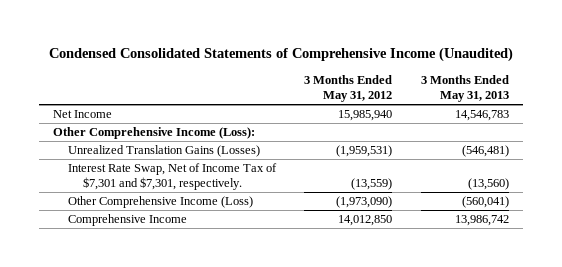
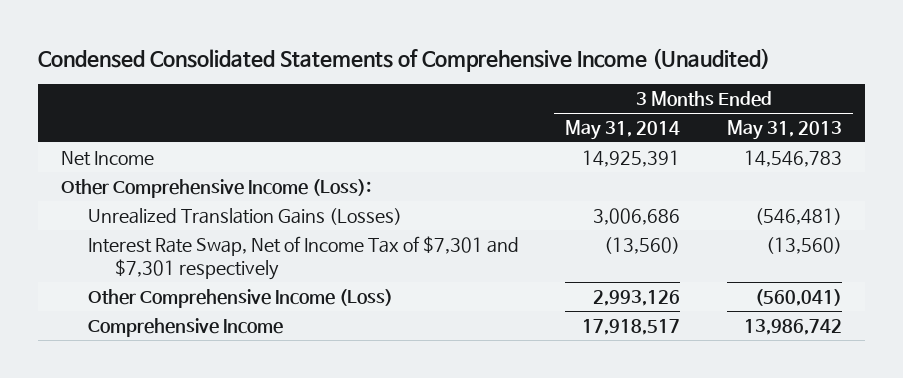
[304,75,393,103] 3 Months Ended May 31, 2012 -> none
none -> [565,119,681,140] May 31, 2014
[67,163,277,191] Interest Rate Swap, Net of Income Tax of $7,301 and $7,301, respectively. -> [87,235,519,280] Interest Rate Swap, Net of Income Tax of $7,301 and $7,301 respectively

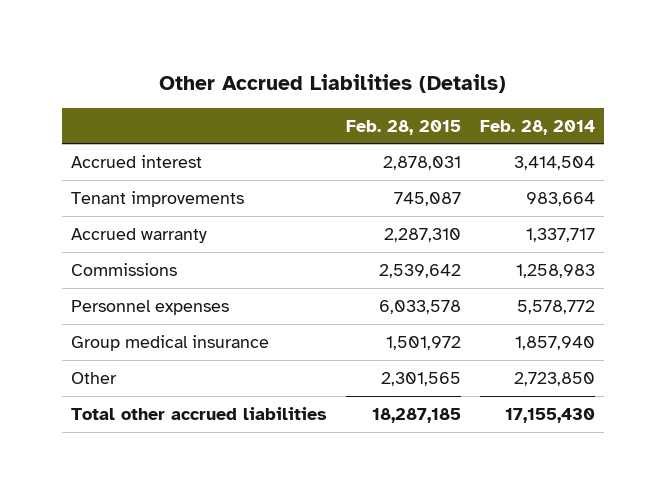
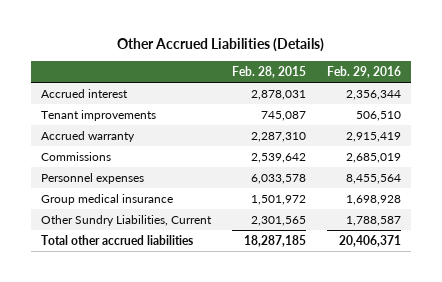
[479,119,595,135] Feb. 28, 2014 -> none
none -> [326,65,401,78] Feb. 29, 2016
[71,371,118,384] Other -> [41,214,213,226] Other Sundry Liabilities, Current

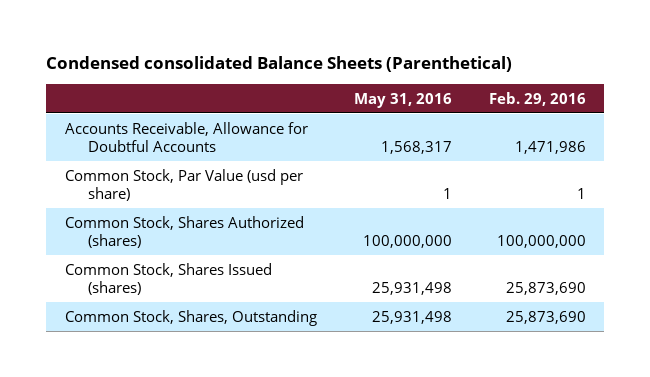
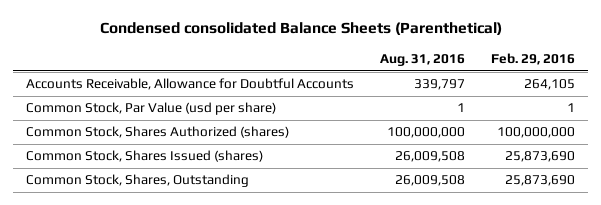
[353,92,452,108] May 31, 2016 -> none
none -> [380,54,466,67] Aug. 31, 2016
[514,140,586,154] 1,471,986 -> [524,79,576,91] 264,105

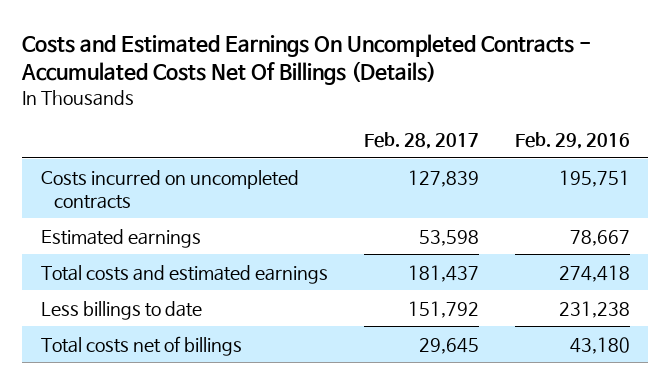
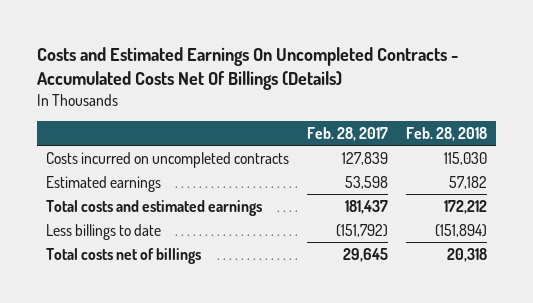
[514,132,630,150] Feb. 29, 2016 -> none
none -> [406,126,488,141] Feb. 28, 2018
[407,300,479,318] 151,792 -> [336,223,389,237] (151,792)

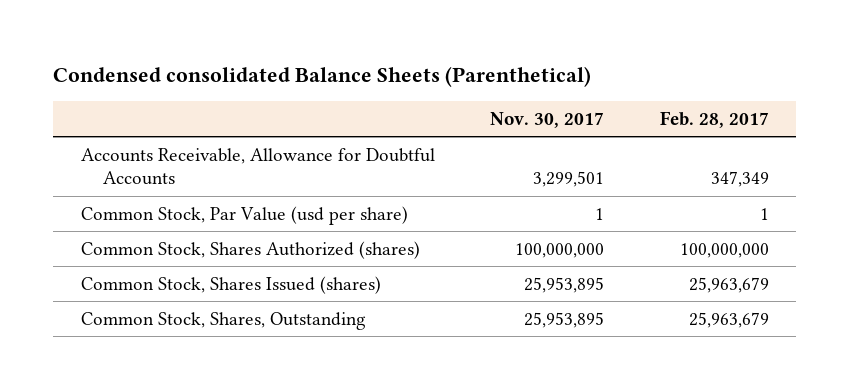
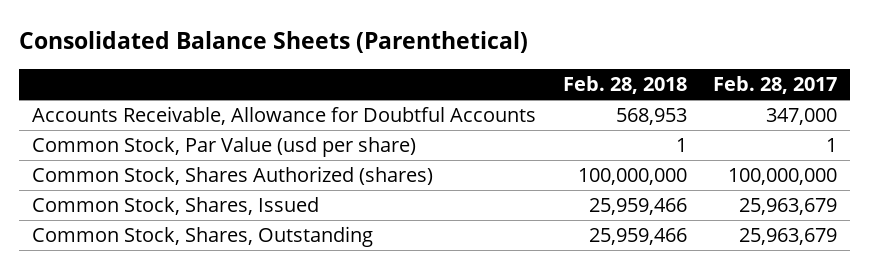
[53,66,592,88] Condensed consolidated Balance Sheets (Parenthetical) -> [18,31,528,54] Consolidated Balance Sheets (Parenthetical)
[490,111,605,128] Nov. 30, 2017 -> none
none -> [562,76,687,95] Feb. 28, 2018
[710,171,769,188] 347,349 -> [766,107,838,125] 347,000
[80,275,381,294] Common Stock, Shares Issued (shares) -> [32,196,320,215] Common Stock, Shares, Issued

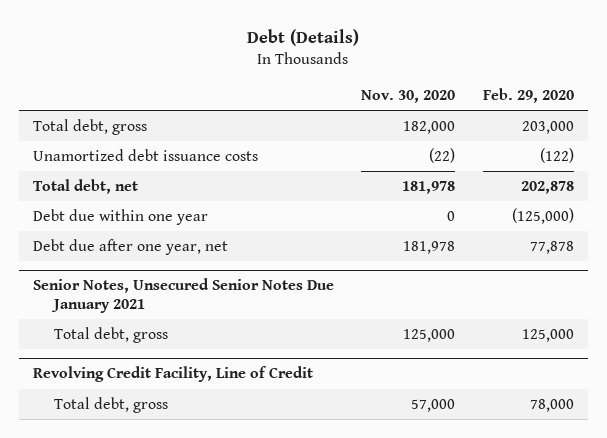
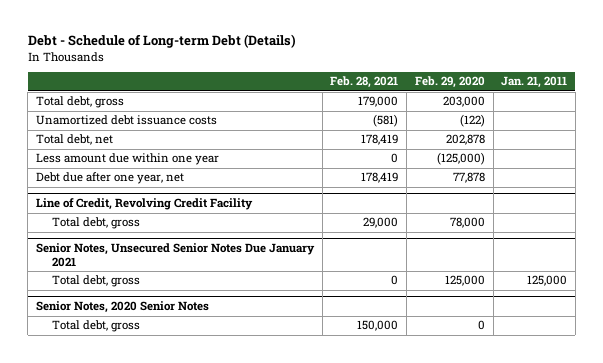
[247,28,360,46] Debt (Details) -> [27,34,296,49] Debt - Schedule of Long-term Debt (Details)
[361,89,456,103] Nov. 30, 2020 -> none
none -> [330,76,399,89] Feb. 28, 2021
none -> [501,76,568,89] Jan. 21, 2011
[32,209,208,226] Debt due within one year -> [36,153,220,166] Less amount due within one year
none -> [36,198,254,211] Line of Credit, Revolving Credit Facility
none -> [51,217,140,230] Total debt, gross
[32,366,313,383] Revolving Credit Facility, Line of Credit -> none
none -> [36,301,210,314] Senior Notes, 2020 Senior Notes
[530,399,575,413] 78,000 -> [477,320,485,331] 0

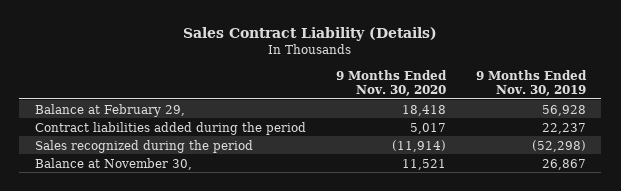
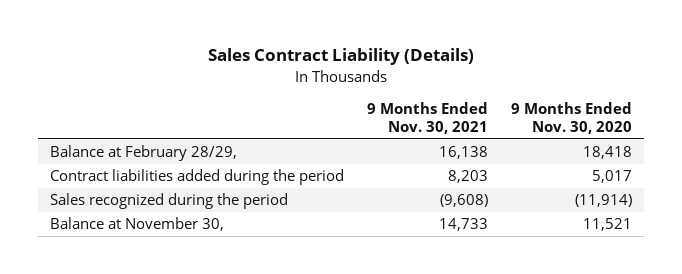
[476,69,588,96] 9 Months Ended Nov. 30, 2019 -> none
none -> [367,101,489,135] 9 Months Ended Nov. 30, 2021
[34,103,185,117] Balance at February 29, -> [49,145,237,162] Balance at February 28/29,

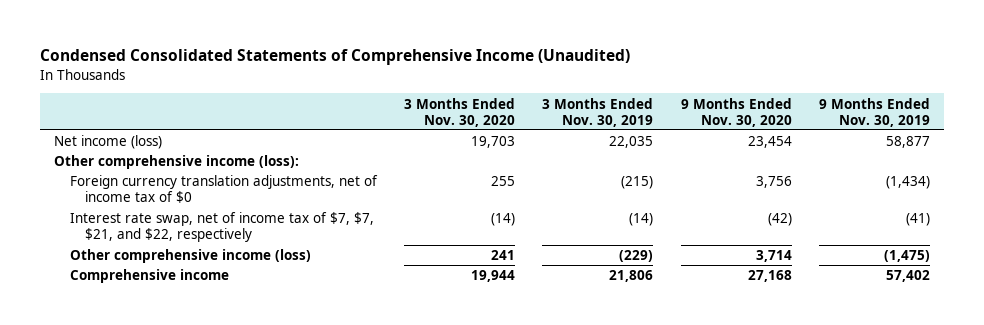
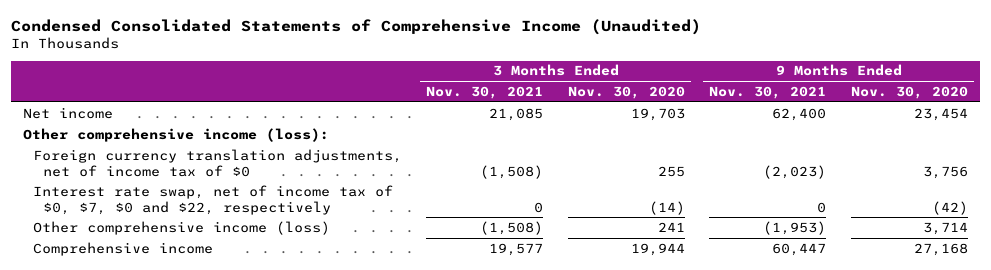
[542,97,654,127] 3 Months Ended Nov. 30, 2019 -> none
[819,97,931,127] 9 Months Ended Nov. 30, 2019 -> none
none -> [426,86,544,100] Nov. 30, 2021
none -> [709,86,827,100] Nov. 30, 2021
[53,135,162,150] Net income (loss) -> [23,106,114,119] Net income
[69,212,374,243] Interest rate swap, net of income tax of $7, $7, $21, and $22, respectively -> [33,184,394,215] Interest rate swap, net of income tax of $0, $7, $0 and $22, respectively

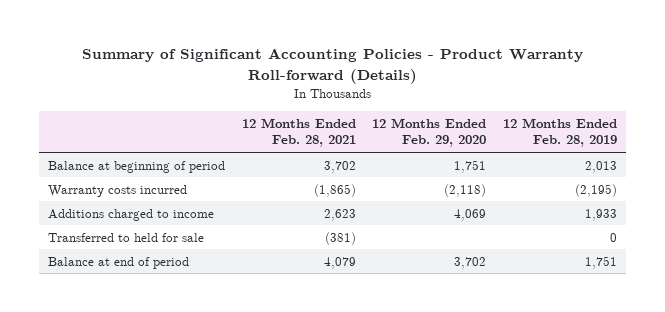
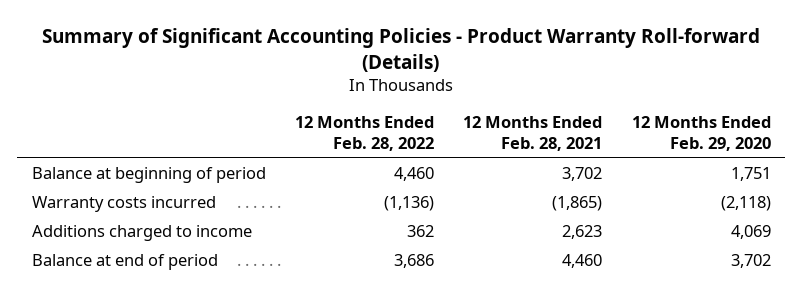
[503,117,618,148] 12 Months Ended Feb. 28, 2019 -> none
none -> [295,116,435,151] 12 Months Ended Feb. 28, 2022
[47,232,204,242] Transferred to held for sale -> none
[323,256,356,269] 4,079 -> [562,253,603,268] 4,460

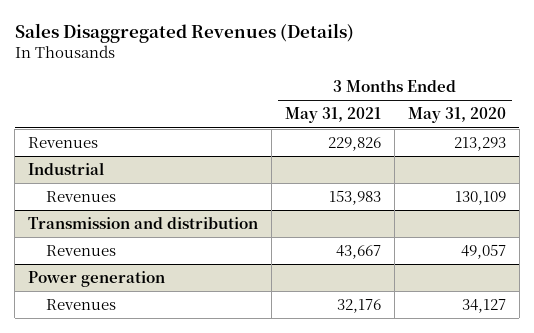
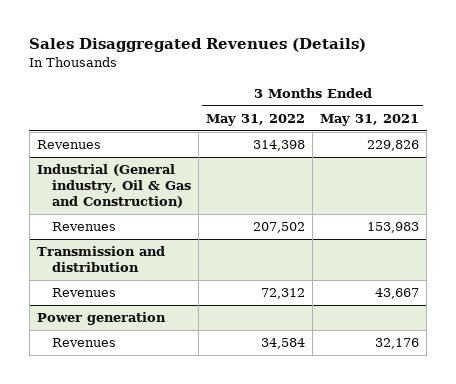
[407,107,506,124] May 31, 2020 -> none
none -> [206,113,306,126] May 31, 2022
[28,162,105,176] Industrial -> [36,164,191,208] Industrial (General industry, Oil & Gas and Construction)

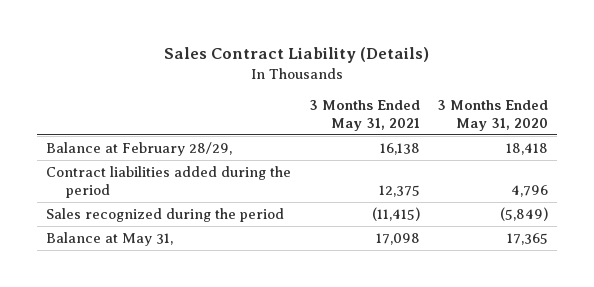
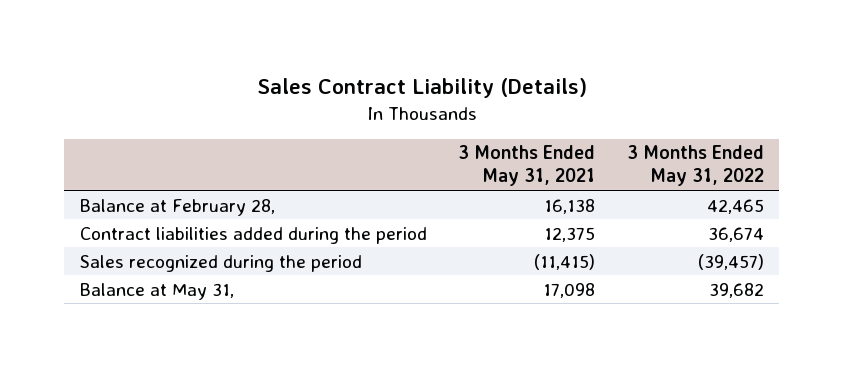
[437,100,549,131] 3 Months Ended May 31, 2020 -> none
none -> [626,145,764,187] 3 Months Ended May 31, 2022
[45,142,232,157] Balance at February 28/29, -> [79,198,275,216] Balance at February 28,

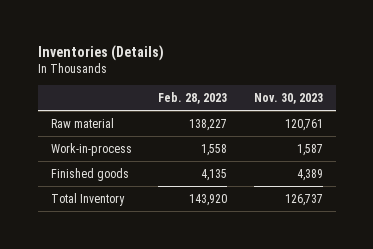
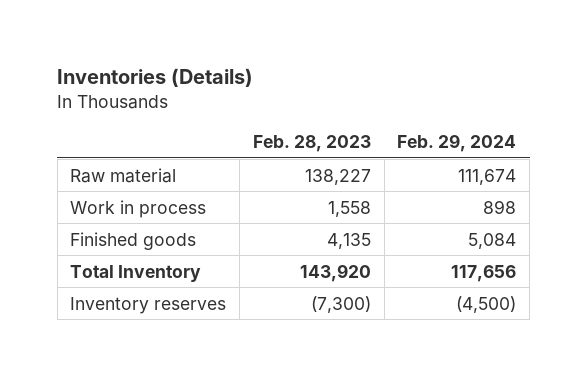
[253,93,323,105] Nov. 30, 2023 -> none
none -> [397,134,517,153] Feb. 29, 2024
[50,142,132,156] Work-in-process -> [70,199,207,218] Work in process
none -> [70,296,227,314] Inventory reserves

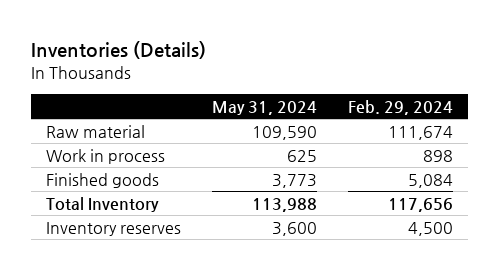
[252,135,371,153] Feb. 28, 2023 -> none
none -> [211,100,317,115] May 31, 2024
[456,295,517,313] (4,500) -> [407,221,453,236] 4,500

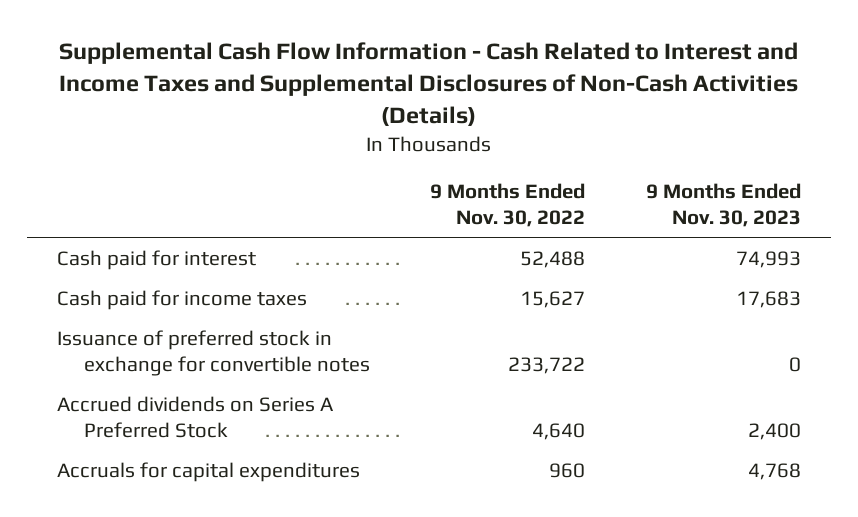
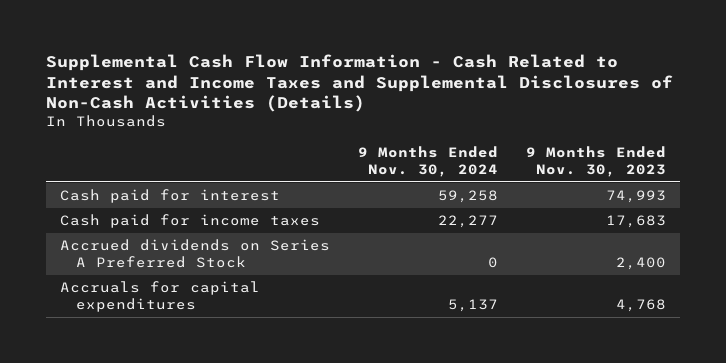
[430,182,586,227] 9 Months Ended Nov. 30, 2022 -> none
none -> [358,146,499,177] 9 Months Ended Nov. 30, 2024
[57,329,371,376] Issuance of preferred stock in exchange for convertible notes -> none

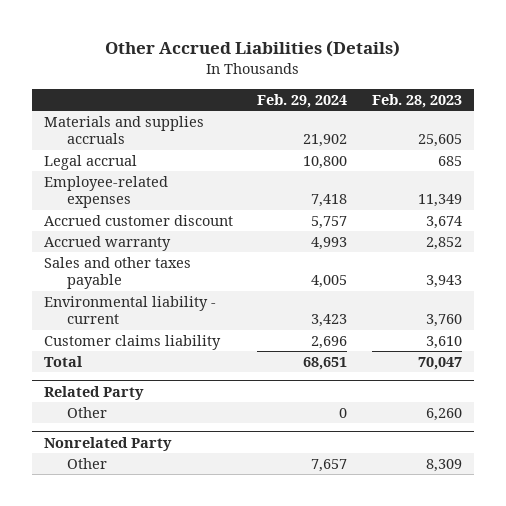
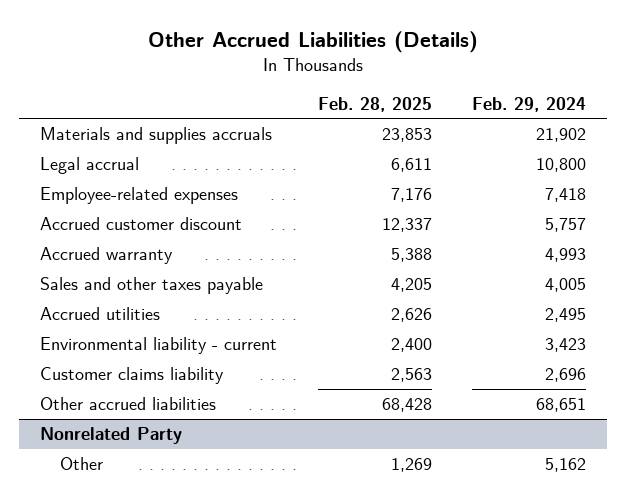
[371,93,462,108] Feb. 28, 2023 -> none
none -> [317,96,432,112] Feb. 28, 2025
none -> [39,307,160,321] Accrued utilities
[43,385,144,400] Related Party -> none
[66,406,107,418] Other -> none
[43,355,82,367] Total -> [39,397,216,411] Other accrued liabilities
[311,458,348,472] 7,657 -> [545,458,587,473] 5,162

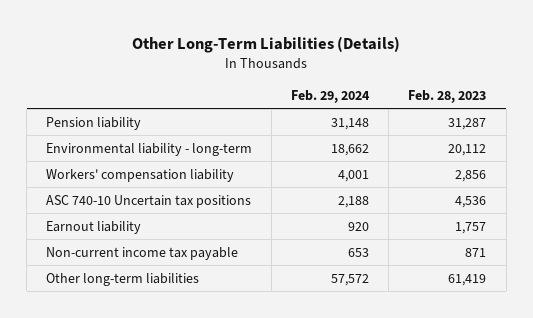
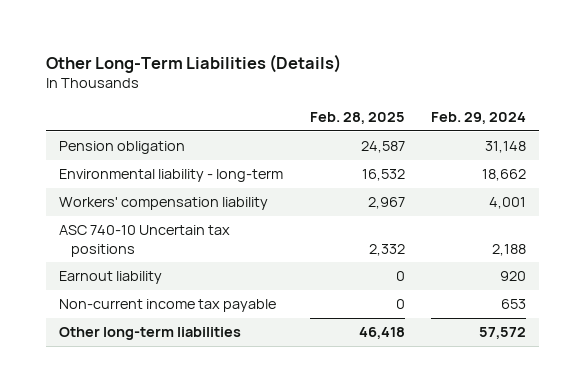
[408,89,487,103] Feb. 28, 2023 -> none
none -> [309,111,405,124] Feb. 28, 2025
[46,116,142,130] Pension liability -> [59,141,186,155] Pension obligation

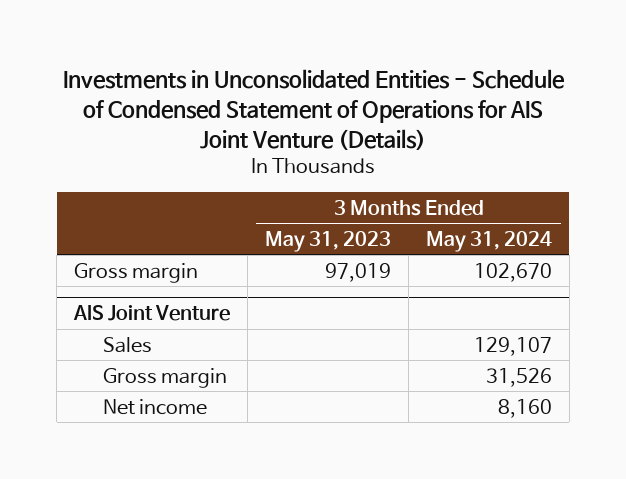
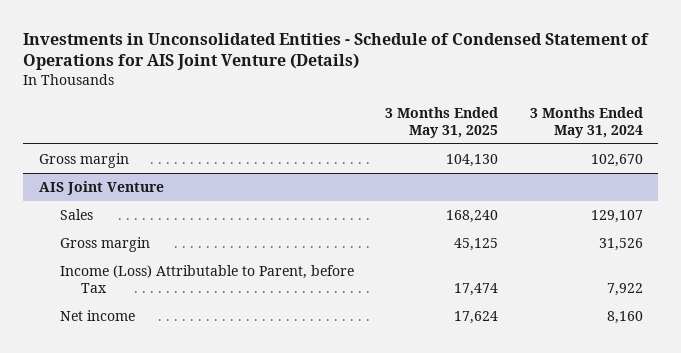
[265,230,392,252] May 31, 2023 -> none
none -> [385,106,499,138] 3 Months Ended May 31, 2025
none -> [60,265,355,294] Income (Loss) Attributable to Parent, before Tax

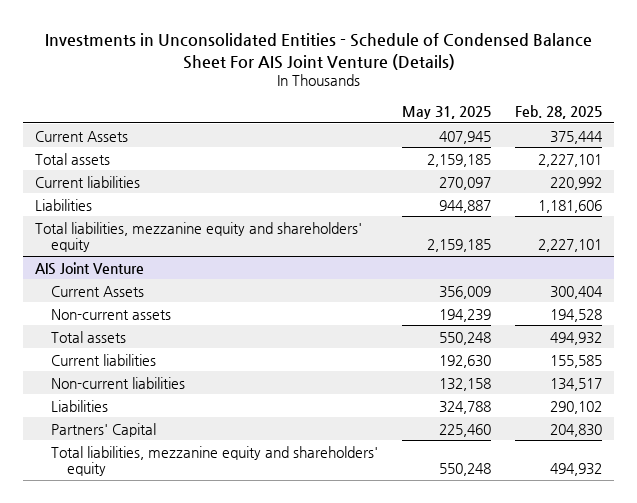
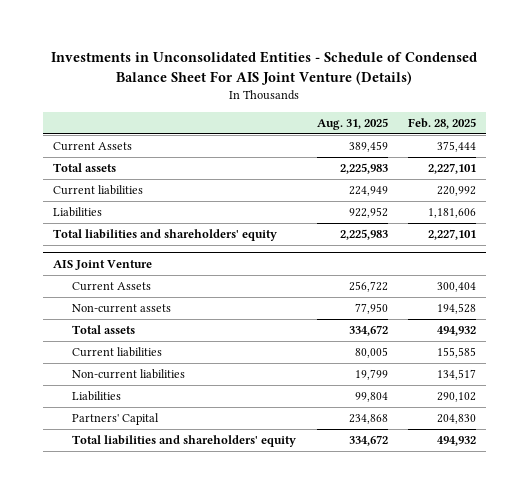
[402,106,492,120] May 31, 2025 -> none
none -> [316,117,388,130] Aug. 31, 2025
[34,221,362,253] Total liabilities, mezzanine equity and shareholders' equity -> [52,229,277,242] Total liabilities and shareholders' equity
[51,445,379,477] Total liabilities, mezzanine equity and shareholders' equity -> [72,435,297,448] Total liabilities and shareholders' equity

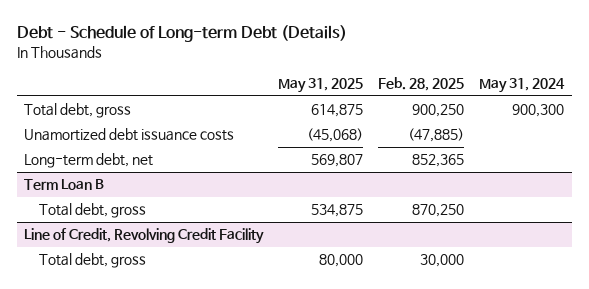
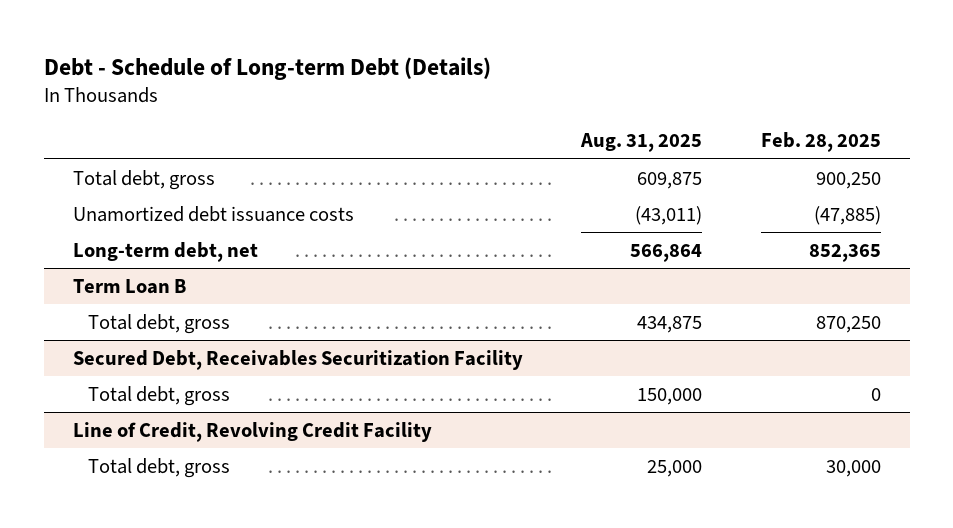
[278,78,364,94] May 31, 2025 -> none
[479,78,566,94] May 31, 2024 -> none
none -> [580,133,703,153] Aug. 31, 2025
none -> [72,349,523,370] Secured Debt, Receivables Securitization Facility
none -> [88,385,231,406] Total debt, gross

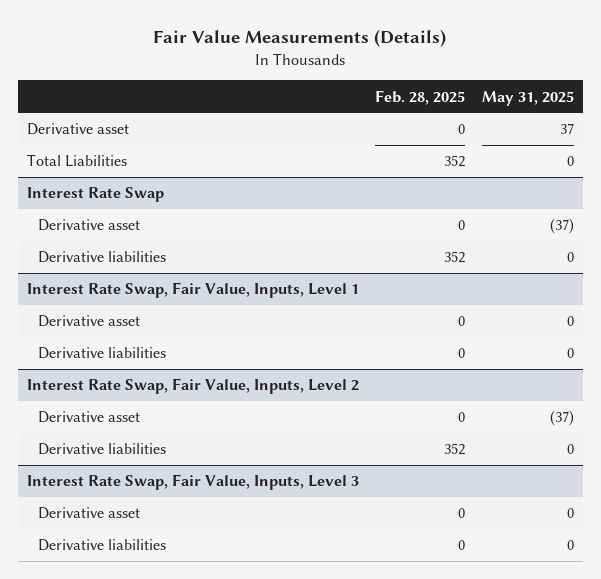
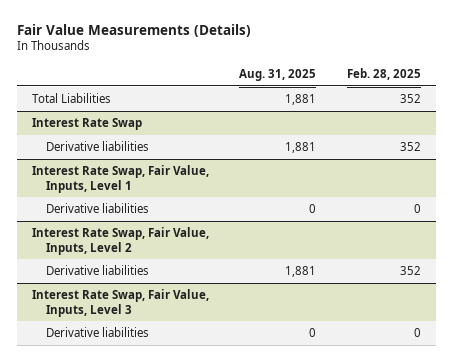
[482,90,575,106] May 31, 2025 -> none
none -> [239,68,317,81] Aug. 31, 2025
[26,123,129,136] Derivative asset -> none
[38,219,141,232] Derivative asset -> none
[38,315,141,328] Derivative asset -> none
[38,411,141,424] Derivative asset -> none
[38,507,141,520] Derivative asset -> none

